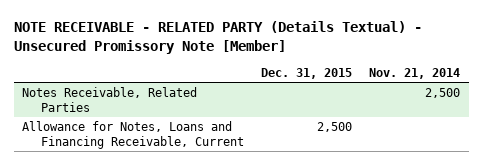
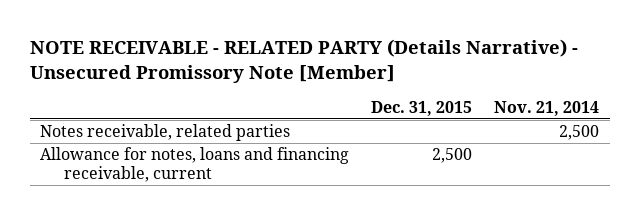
[13,21,422,54] NOTE RECEIVABLE - RELATED PARTY (Details Textual) - Unsecured Promissory Note [Member] -> [29,39,578,84] NOTE RECEIVABLE - RELATED PARTY (Details Narrative) - Unsecured Promissory Note [Member]
[22,87,198,113] Notes Receivable, Related Parties -> [40,124,291,142] Notes receivable, related parties
[22,121,245,150] Allowance for Notes, Loans and Financing Receivable, Current -> [40,147,350,183] Allowance for notes, loans and financing receivable, current

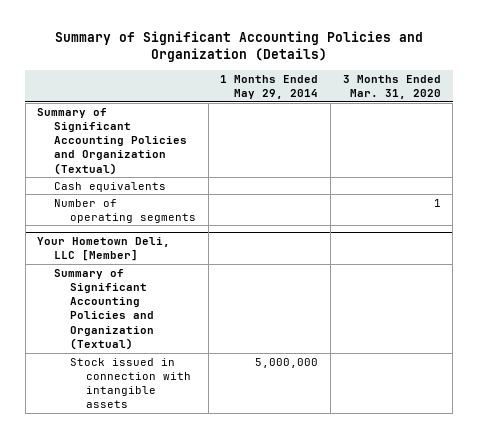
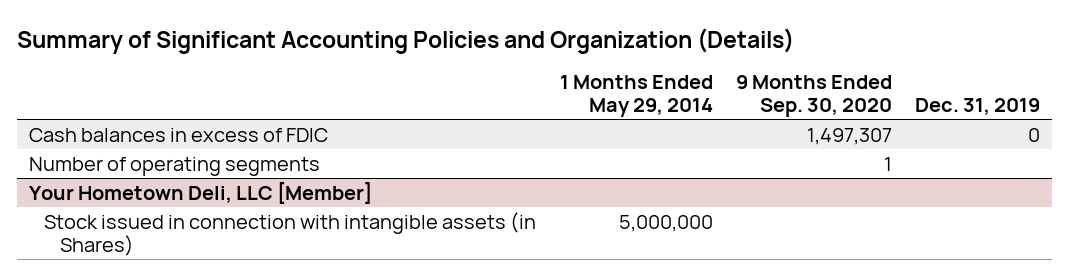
[342,75,441,100] 3 Months Ended Mar. 31, 2020 -> none
none -> [735,75,892,118] 9 Months Ended Sep. 30, 2020
none -> [915,98,1041,116] Dec. 31, 2019
[37,107,187,175] Summary of Significant Accounting Policies and Organization (Textual) -> none
[53,181,166,192] Cash equivalents -> none
none -> [28,127,328,142] Cash balances in excess of FDIC
[53,268,155,350] Summary of Significant Accounting Policies and Organization (Textual) -> none
[70,357,192,409] Stock issued in connection with intangible assets -> [44,211,537,256] Stock issued in connection with intangible assets (in Shares)

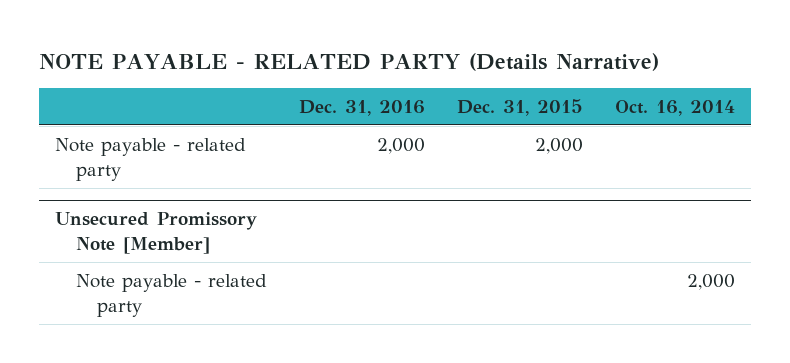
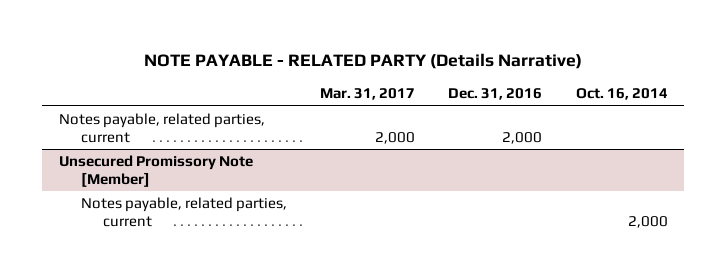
[456,99,583,117] Dec. 31, 2015 -> none
none -> [320,87,416,100] Mar. 31, 2017
[55,138,247,181] Note payable - related party -> [58,113,265,143] Notes payable, related parties, current
[76,274,268,317] Note payable - related party -> [80,197,287,227] Notes payable, related parties, current

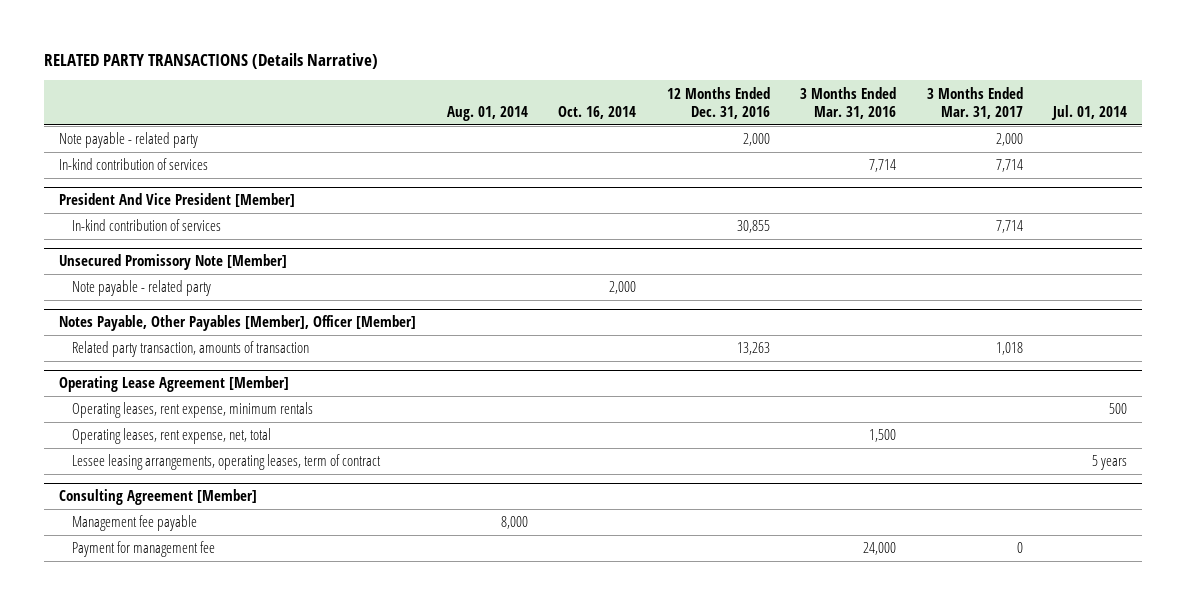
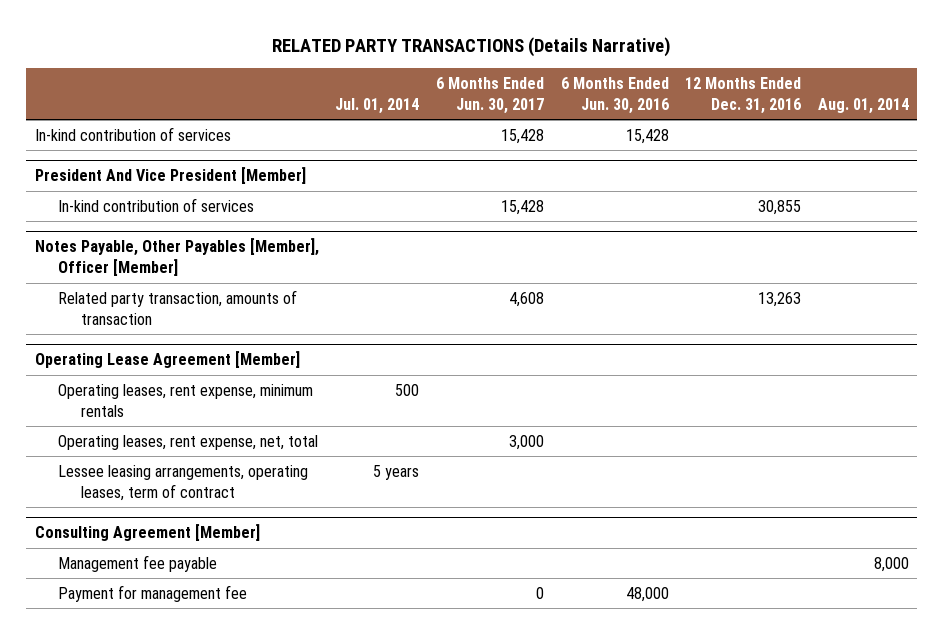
[558,105,637,119] Oct. 16, 2014 -> none
[800,86,897,119] 3 Months Ended Mar. 31, 2016 -> none
[926,86,1023,119] 3 Months Ended Mar. 31, 2017 -> none
none -> [436,76,545,114] 6 Months Ended Jun. 30, 2017
none -> [560,76,669,114] 6 Months Ended Jun. 30, 2016
[59,132,199,149] Note payable - related party -> none
[59,254,288,271] Unsecured Promissory Note [Member] -> none
[72,280,212,297] Note payable - related party -> none

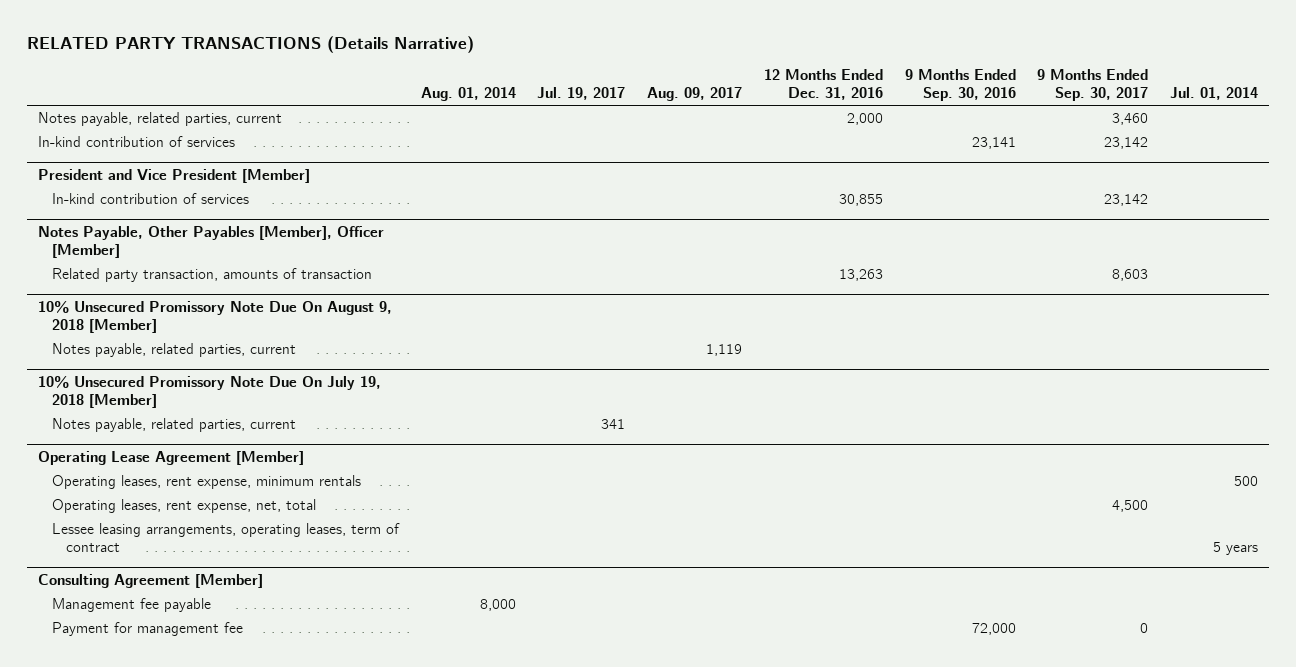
[436,76,545,114] 6 Months Ended Jun. 30, 2017 -> none
[560,76,669,114] 6 Months Ended Jun. 30, 2016 -> none
none -> [537,87,626,101] Jul. 19, 2017
none -> [647,87,743,102] Aug. 09, 2017
none -> [904,69,1016,102] 9 Months Ended Sep. 30, 2016
none -> [1037,69,1149,102] 9 Months Ended Sep. 30, 2017
none -> [37,111,282,126] Notes payable, related parties, current
[34,167,306,185] President And Vice President [Member] -> [37,168,310,183] President and Vice President [Member]
none -> [37,300,392,333] 10% Unsecured Promissory Note Due On August 9, 2018 [Member]
none -> [51,342,296,357] Notes payable, related parties, current
none -> [37,375,381,408] 10% Unsecured Promissory Note Due On July 19, 2018 [Member]
none -> [51,417,296,432] Notes payable, related parties, current

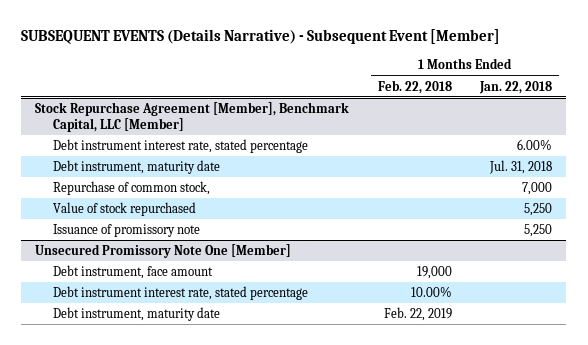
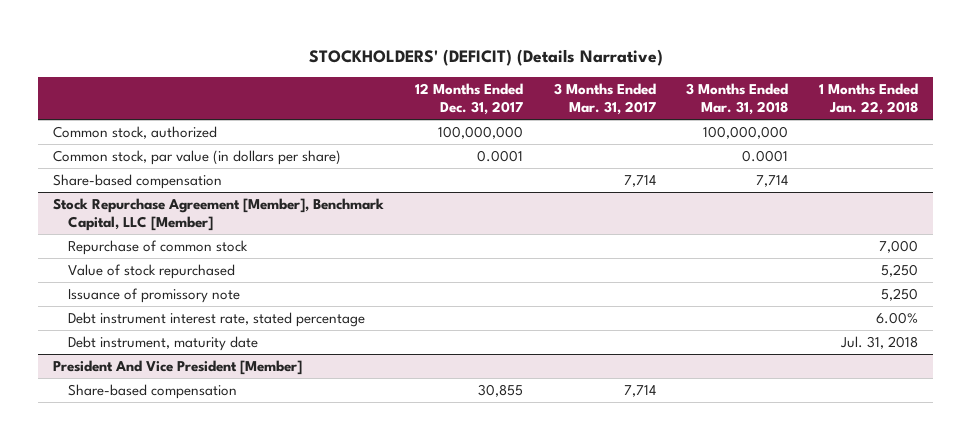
[21,29,501,45] SUBSEQUENT EVENTS (Details Narrative) - Subsequent Event [Member] -> [308,48,663,66] STOCKHOLDERS' (DEFICIT) (Details Narrative)
[377,79,452,94] Feb. 22, 2018 -> none
none -> [415,83,524,116] 12 Months Ended Dec. 31, 2017
none -> [553,83,656,116] 3 Months Ended Mar. 31, 2017
none -> [686,83,789,116] 3 Months Ended Mar. 31, 2018
none -> [53,125,218,139] Common stock, authorized
none -> [53,149,342,165] Common stock, par value (in dollars per share)
none -> [53,173,223,189] Share-based compensation
[52,181,210,196] Repurchase of common stock, -> [67,239,248,255] Repurchase of common stock
[35,244,292,259] Unsecured Promissory Note One [Member] -> none
[52,265,213,280] Debt instrument, face amount -> none
[52,286,308,301] Debt instrument interest rate, stated percentage -> none
[52,307,220,322] Debt instrument, maturity date -> none
[52,139,308,154] Debt instrument interest rate, stated percentage -> [67,311,365,327] Debt instrument interest rate, stated percentage
[52,160,220,175] Debt instrument, maturity date -> [67,335,258,351] Debt instrument, maturity date
none -> [53,359,303,375] President And Vice President [Member]
none -> [67,383,237,399] Share-based compensation

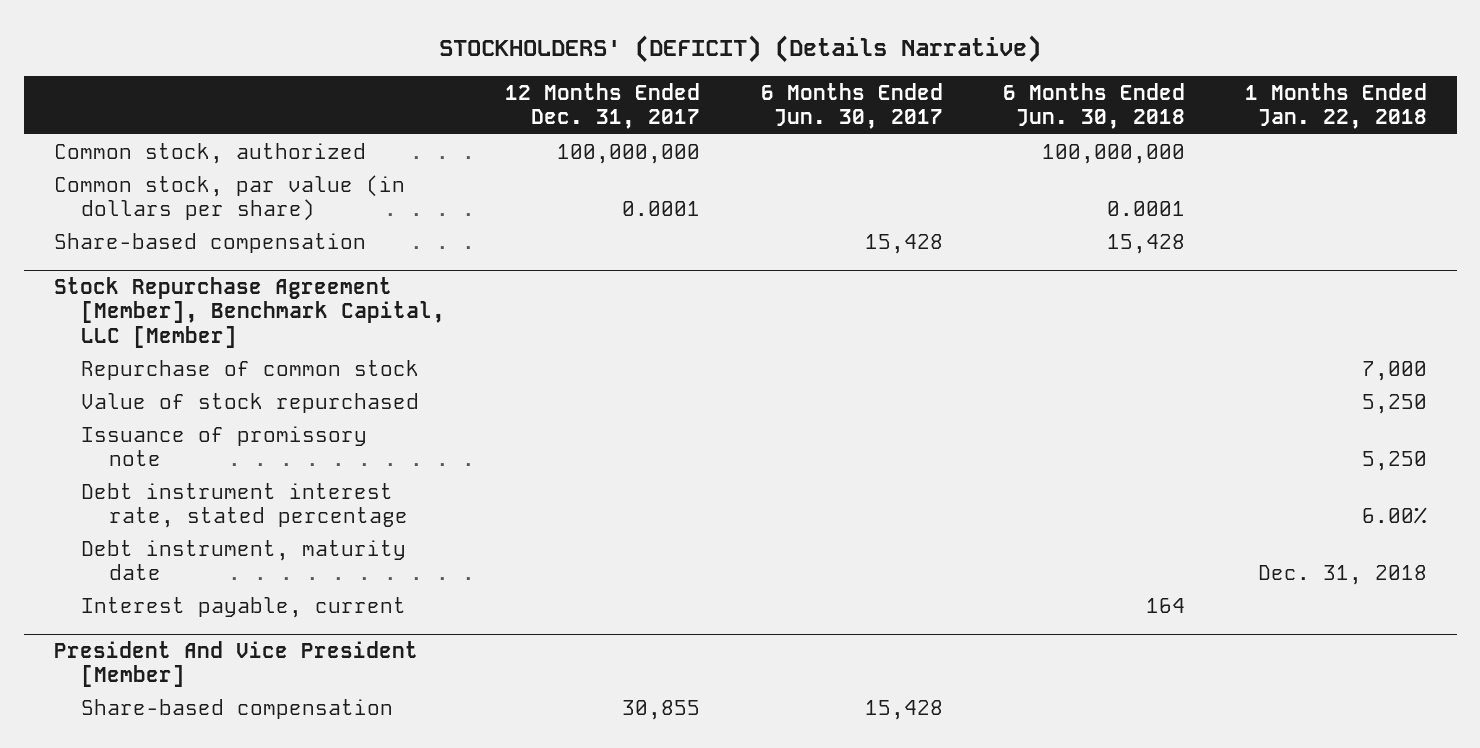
[553,83,656,116] 3 Months Ended Mar. 31, 2017 -> none
[686,83,789,116] 3 Months Ended Mar. 31, 2018 -> none
none -> [760,82,943,130] 6 Months Ended Jun. 30, 2017
none -> [1002,82,1185,130] 6 Months Ended Jun. 30, 2018
[839,335,918,349] Jul. 31, 2018 -> [1257,565,1427,586] Dec. 31, 2018
none -> [81,596,407,618] Interest payable, current

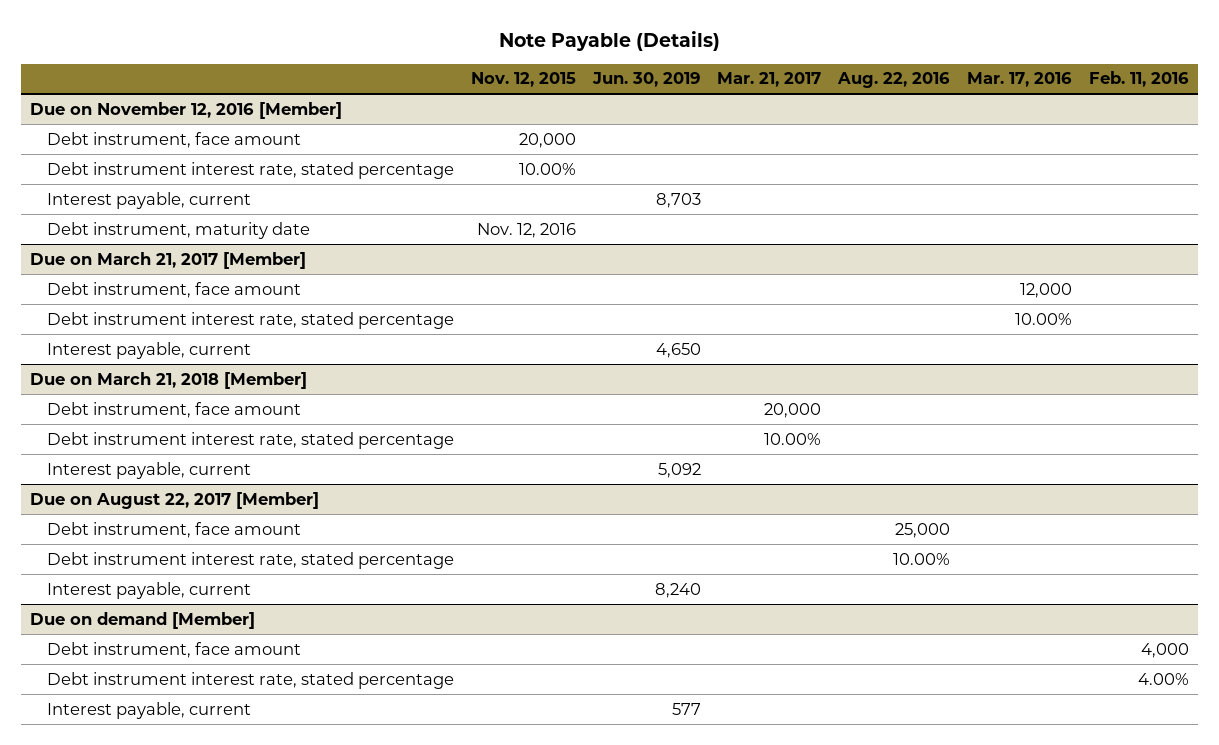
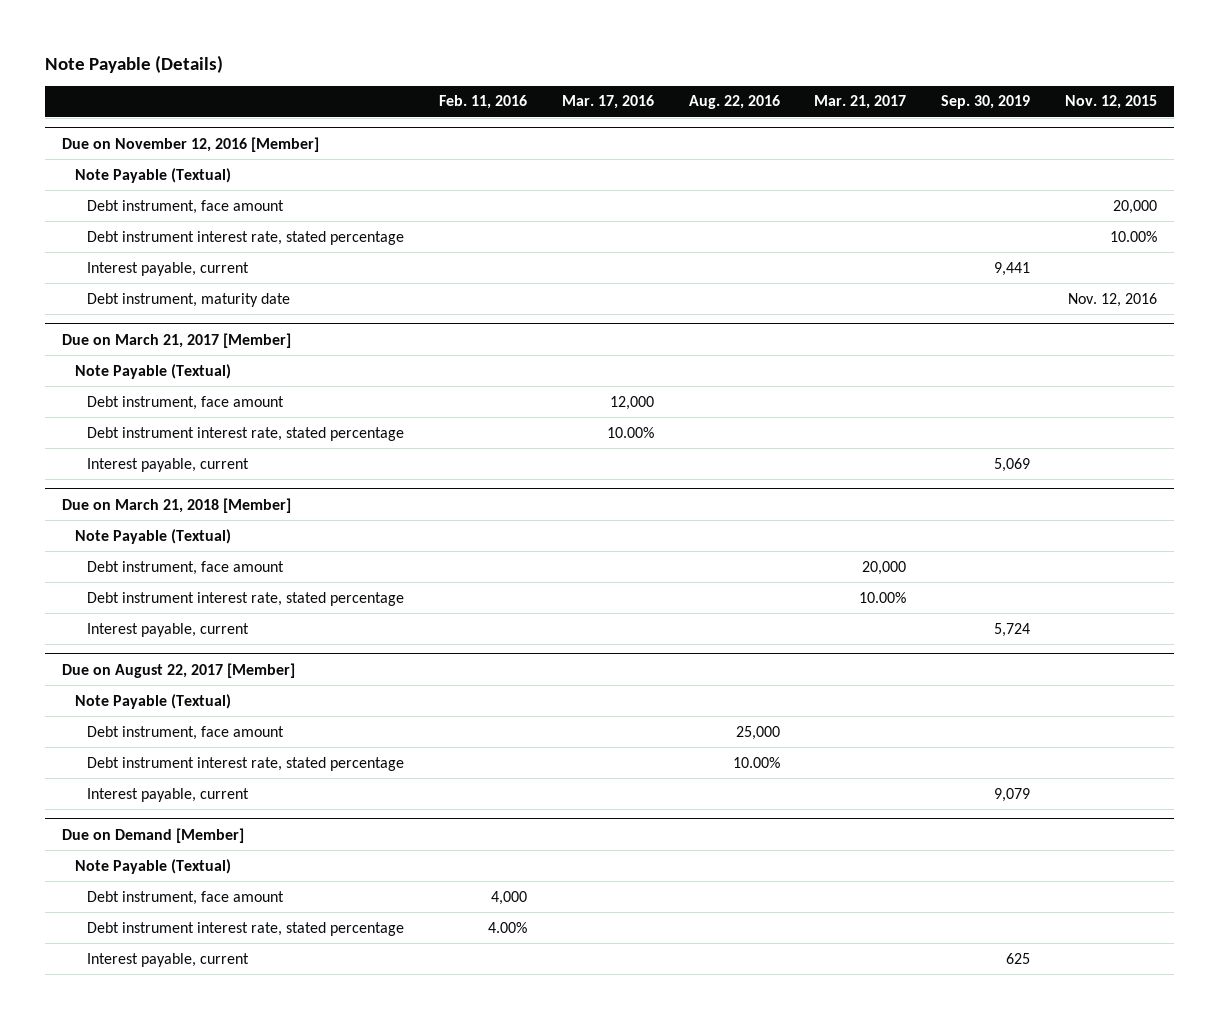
[591,72,701,88] Jun. 30, 2019 -> none
none -> [941,95,1031,110] Sep. 30, 2019
none -> [74,167,231,183] Note Payable (Textual)
none -> [74,363,231,379] Note Payable (Textual)
none -> [74,528,231,544] Note Payable (Textual)
none -> [74,693,231,709] Note Payable (Textual)
[29,611,255,629] Due on demand [Member] -> [61,827,244,843] Due on Demand [Member]
none -> [74,858,231,874] Note Payable (Textual)

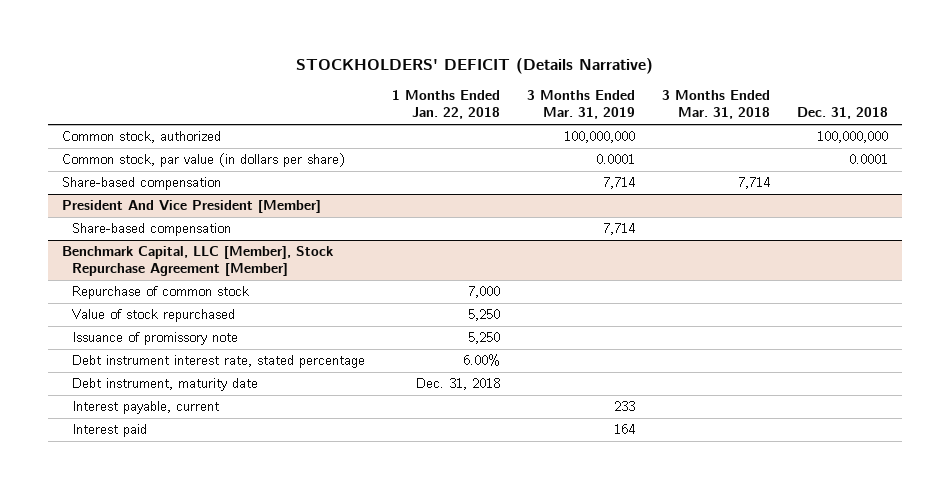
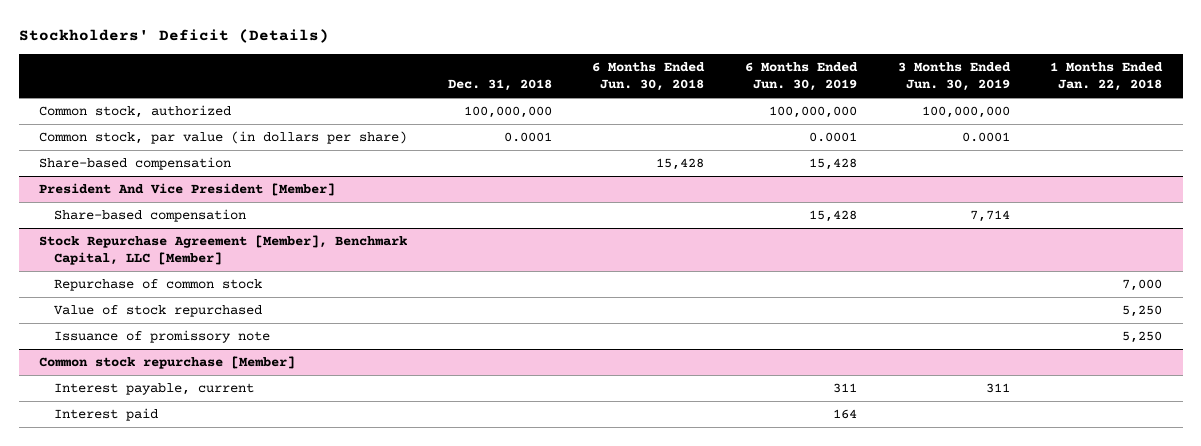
[296,57,654,74] STOCKHOLDERS' DEFICIT (Details Narrative) -> [18,29,329,44] Stockholders' Deficit (Details)
[527,90,636,120] 3 Months Ended Mar. 31, 2019 -> none
[662,90,771,120] 3 Months Ended Mar. 31, 2018 -> none
none -> [592,62,706,92] 6 Months Ended Jun. 30, 2018
none -> [745,62,859,92] 6 Months Ended Jun. 30, 2019
none -> [897,62,1011,92] 3 Months Ended Jun. 30, 2019
[61,246,334,277] Benchmark Capital, LLC [Member], Stock Repurchase Agreement [Member] -> [38,235,407,266] Stock Repurchase Agreement [Member], Benchmark Capital, LLC [Member]
[72,355,366,369] Debt instrument interest rate, stated percentage -> none
[72,378,259,392] Debt instrument, maturity date -> none
[72,401,220,415] Interest payable, current -> none
[72,424,148,438] Interest paid -> none
none -> [38,356,295,370] Common stock repurchase [Member]
none -> [53,383,254,396] Interest payable, current
none -> [53,408,158,422] Interest paid

